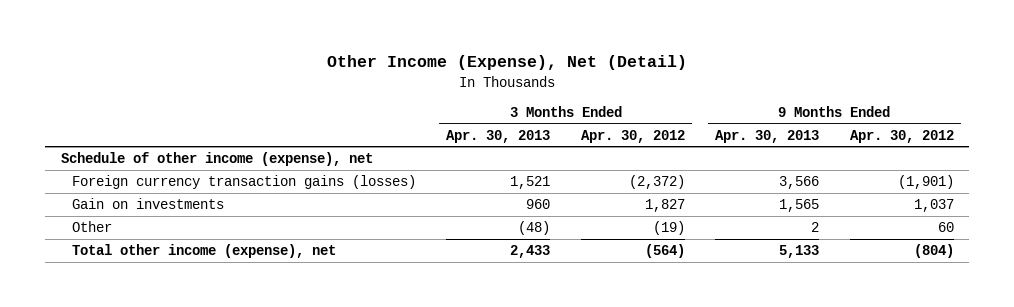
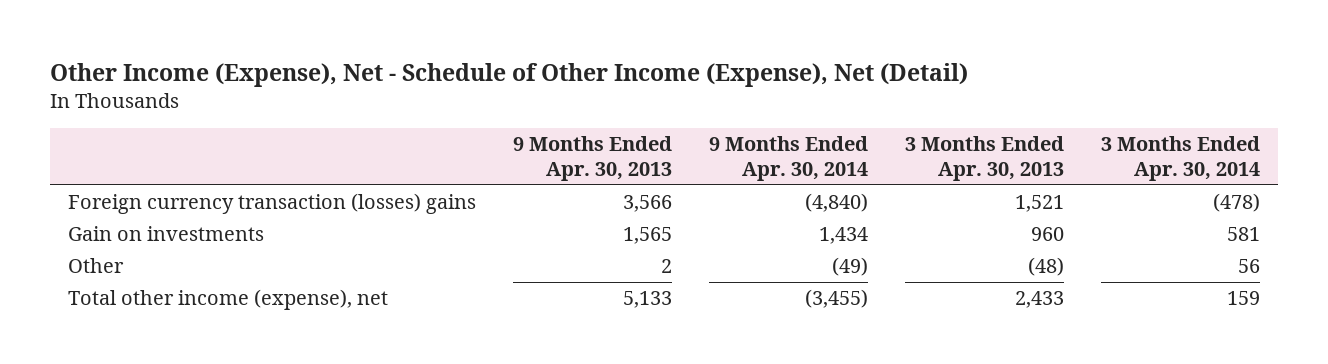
[327,55,688,71] Other Income (Expense), Net (Detail) -> [49,62,968,87] Other Income (Expense), Net - Schedule of Other Income (Expense), Net (Detail)
[580,129,685,143] Apr. 30, 2012 -> none
[849,129,954,143] Apr. 30, 2012 -> none
none -> [709,136,869,181] 9 Months Ended Apr. 30, 2014
none -> [1100,136,1260,181] 3 Months Ended Apr. 30, 2014
[60,152,373,167] Schedule of other income (expense), net -> none
[72,175,417,190] Foreign currency transaction gains (losses) -> [68,193,477,215] Foreign currency transaction (losses) gains

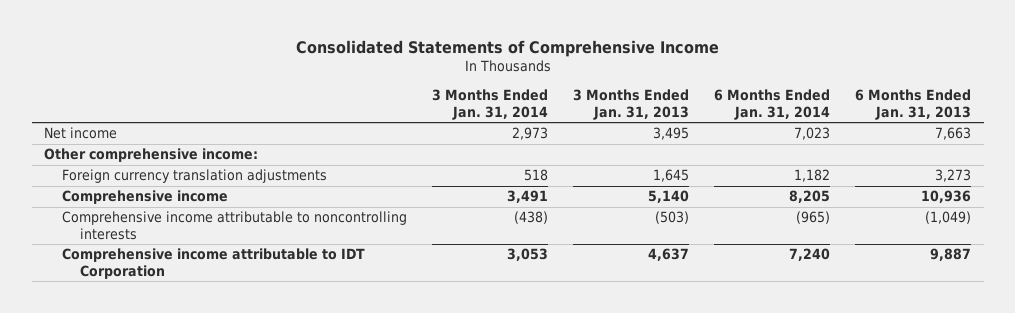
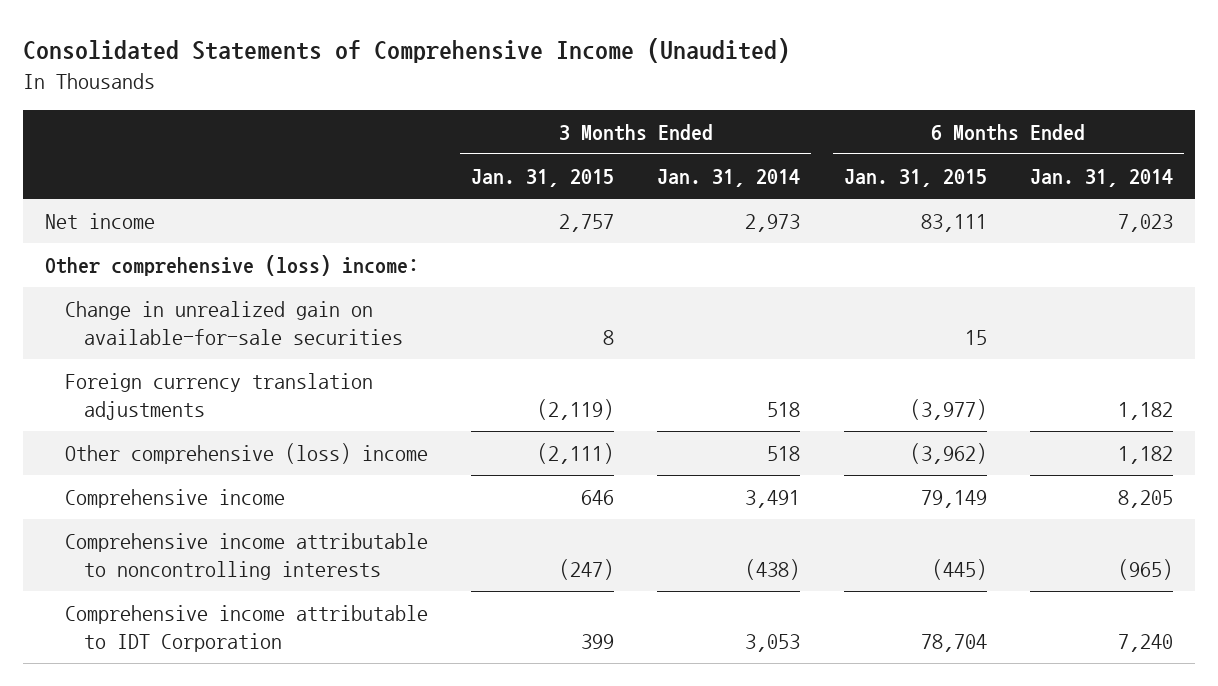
[295,39,719,57] Consolidated Statements of Comprehensive Income -> [23,37,791,63] Consolidated Statements of Comprehensive Income (Unaudited)
[573,89,690,121] 3 Months Ended Jan. 31, 2013 -> none
[855,89,972,121] 6 Months Ended Jan. 31, 2013 -> none
none -> [470,169,614,188] Jan. 31, 2015
none -> [843,169,987,188] Jan. 31, 2015
[44,148,259,163] Other comprehensive income: -> [45,255,420,277] Other comprehensive (loss) income:
none -> [64,301,403,345] Change in unrealized gain on available-for-sale securities
none -> [64,443,428,465] Other comprehensive (loss) income

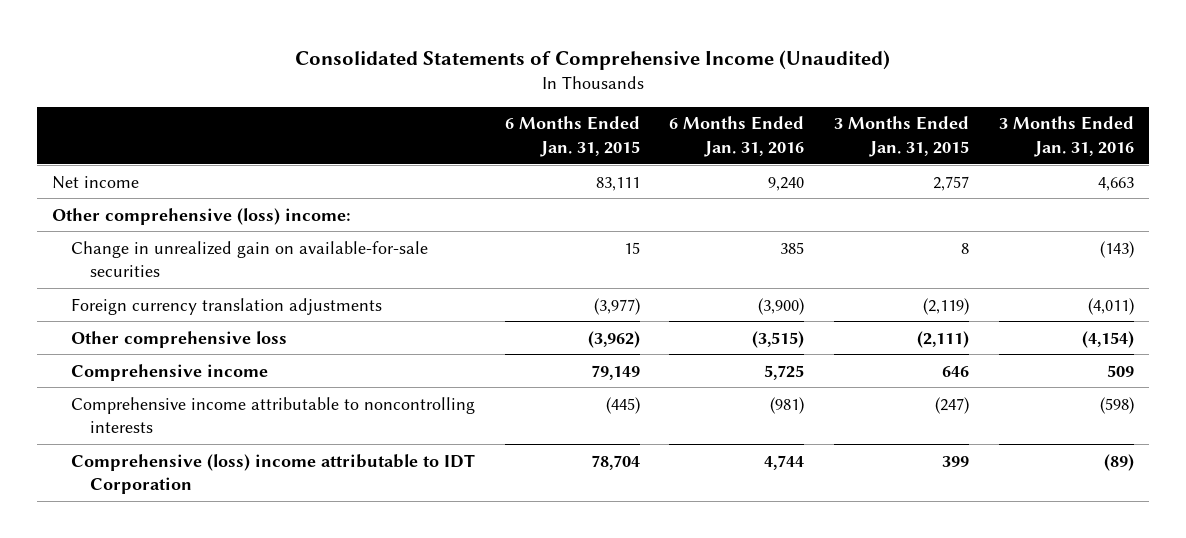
[657,169,801,188] Jan. 31, 2014 -> none
[1030,169,1174,188] Jan. 31, 2014 -> none
none -> [669,116,805,157] 6 Months Ended Jan. 31, 2016
none -> [999,116,1135,157] 3 Months Ended Jan. 31, 2016
[64,443,428,465] Other comprehensive (loss) income -> [70,330,287,348] Other comprehensive loss
[64,605,428,652] Comprehensive income attributable to IDT Corporation -> [70,453,475,494] Comprehensive (loss) income attributable to IDT Corporation

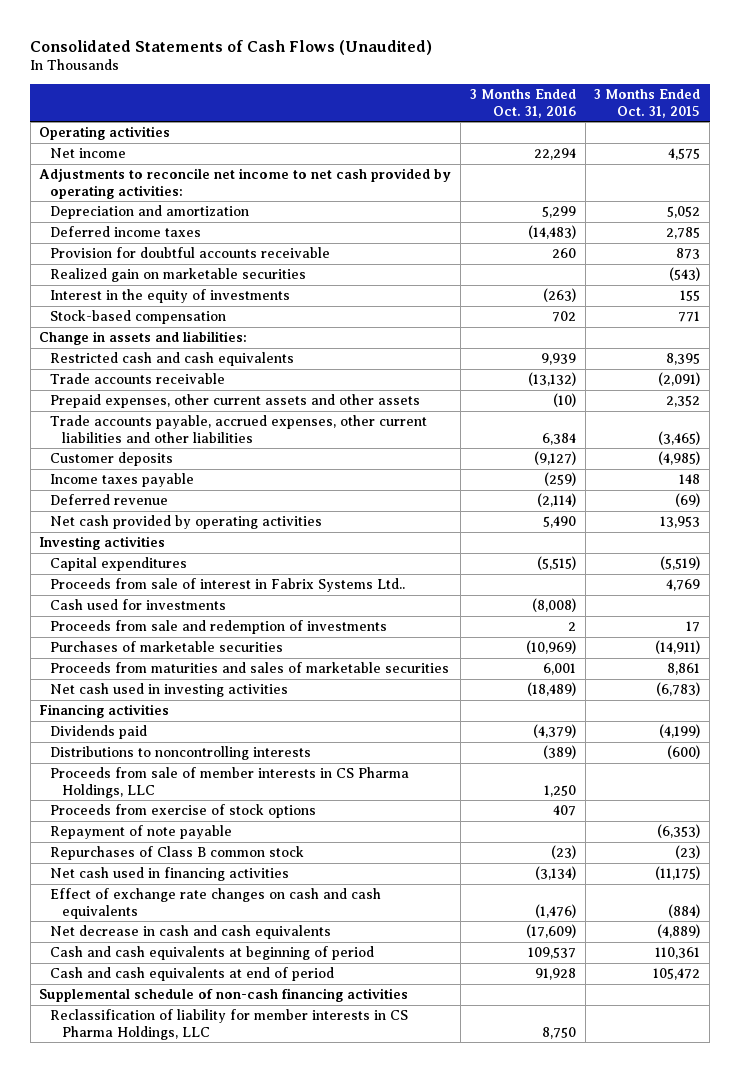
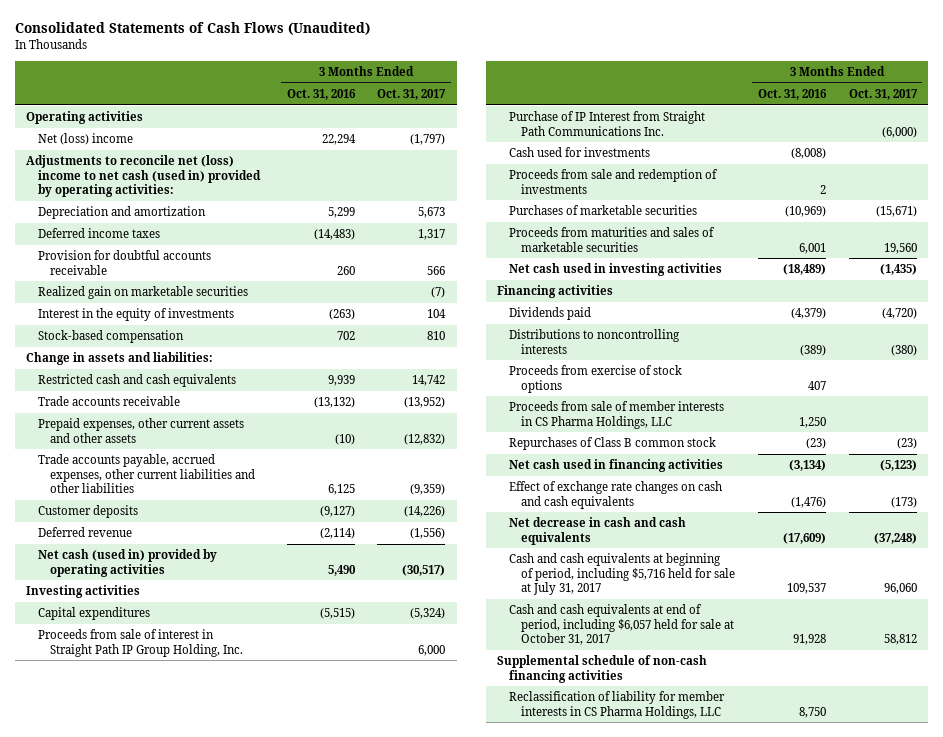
[594,89,701,118] 3 Months Ended Oct. 31, 2015 -> none
none -> [377,89,447,101] Oct. 31, 2017
[50,148,127,159] Net income -> [38,133,134,146] Net (loss) income
[39,168,452,199] Adjustments to reconcile net income to net cash provided by operating activities: -> [26,155,262,197] Adjustments to reconcile net (loss) income to net cash (used in) provided by operating activities:
[541,432,576,445] 6,384 -> [327,483,355,495] 6,125
[50,473,195,488] Income taxes payable -> none
[50,515,323,530] Net cash provided by operating activities -> [38,549,218,577] Net cash (used in) provided by operating activities
[50,578,406,593] Proceeds from sale of interest in Fabrix Systems Ltd.. -> none
none -> [38,629,243,657] Proceeds from sale of interest in Straight Path IP Group Holding, Inc.
none -> [509,111,706,136] Purchase of IP Interest from Straight Path Communications Inc.
[50,825,233,840] Repayment of note payable -> none
[50,767,410,798] Proceeds from sale of member interests in CS Pharma Holdings, LLC -> [509,401,725,429] Proceeds from sale of member interests in CS Pharma Holdings, LLC
[50,946,375,961] Cash and cash equivalents at beginning of period -> [509,553,736,595] Cash and cash equivalents at beginning of period, including $5,716 held for sale at July 31, 2017
[50,967,335,982] Cash and cash equivalents at end of period -> [509,604,735,645] Cash and cash equivalents at end of period, including $6,057 held for sale at October 31, 2017

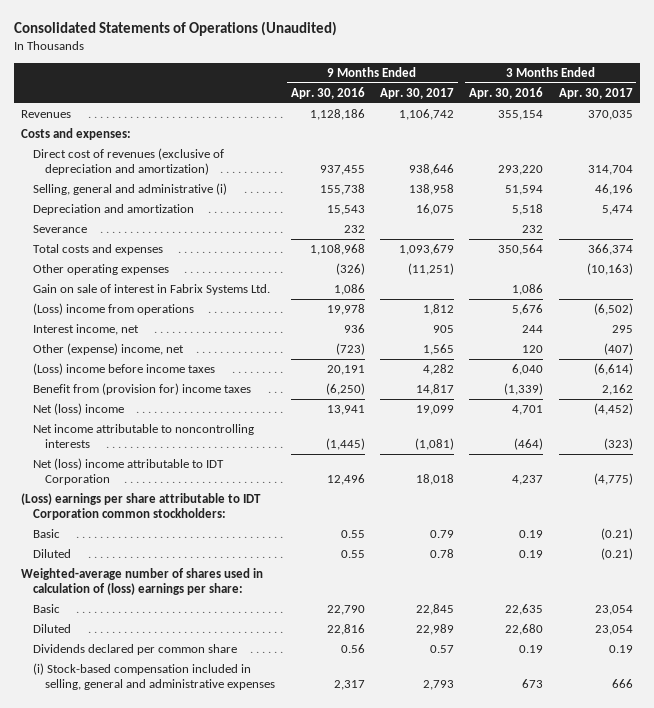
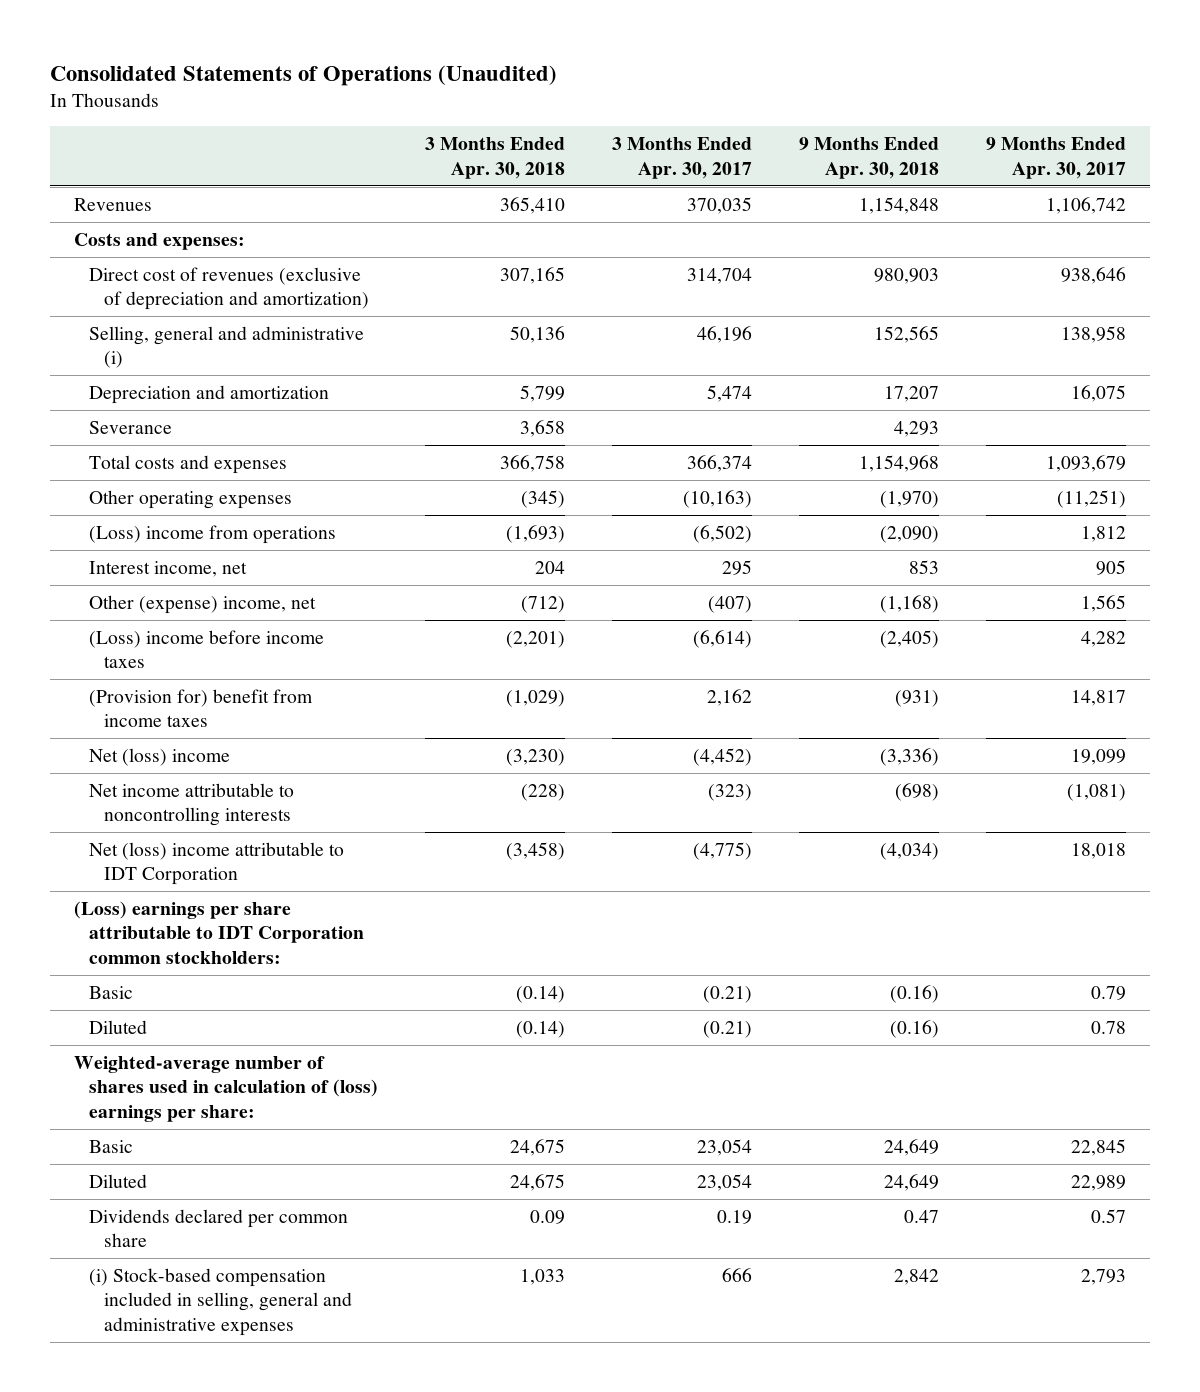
[290,86,365,99] Apr. 30, 2016 -> none
[469,86,544,99] Apr. 30, 2016 -> none
none -> [425,136,566,179] 3 Months Ended Apr. 30, 2018
none -> [799,136,940,179] 9 Months Ended Apr. 30, 2018
[33,284,271,296] Gain on sale of interest in Fabrix Systems Ltd. -> none
[33,383,252,396] Benefit from (provision for) income taxes -> [88,688,313,728] (Provision for) benefit from income taxes

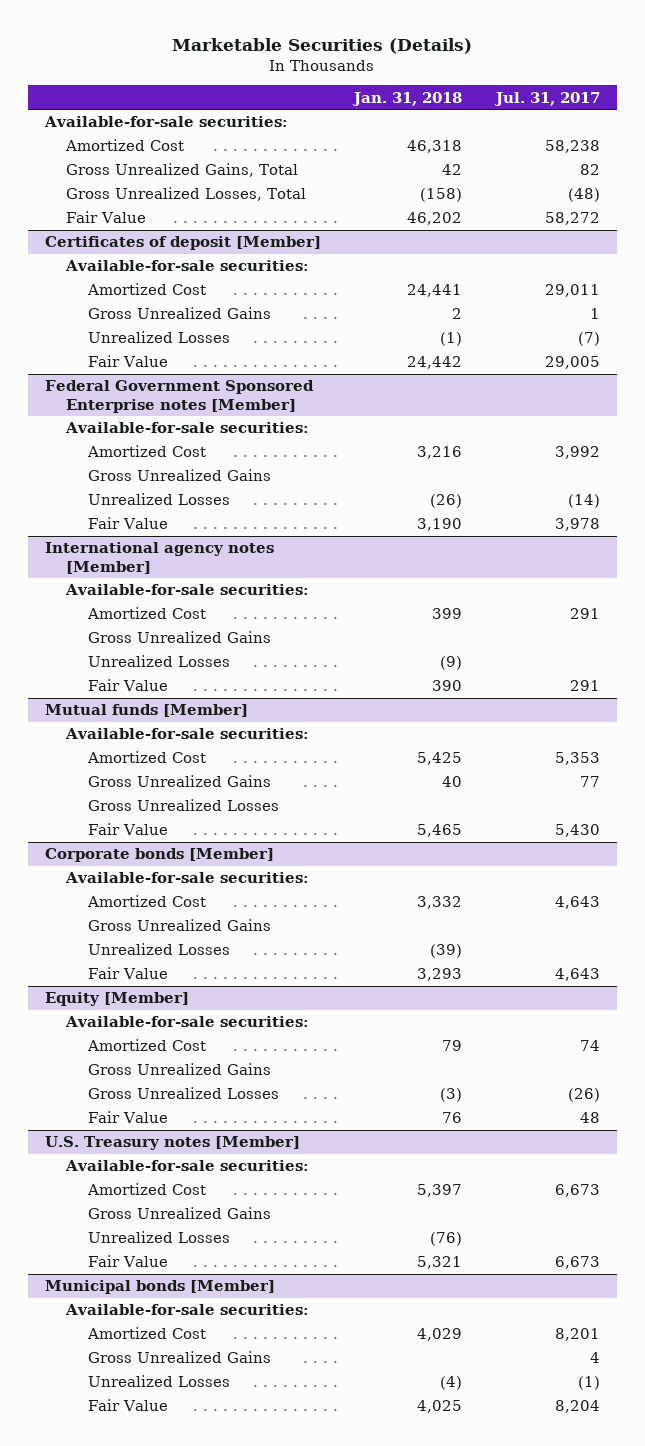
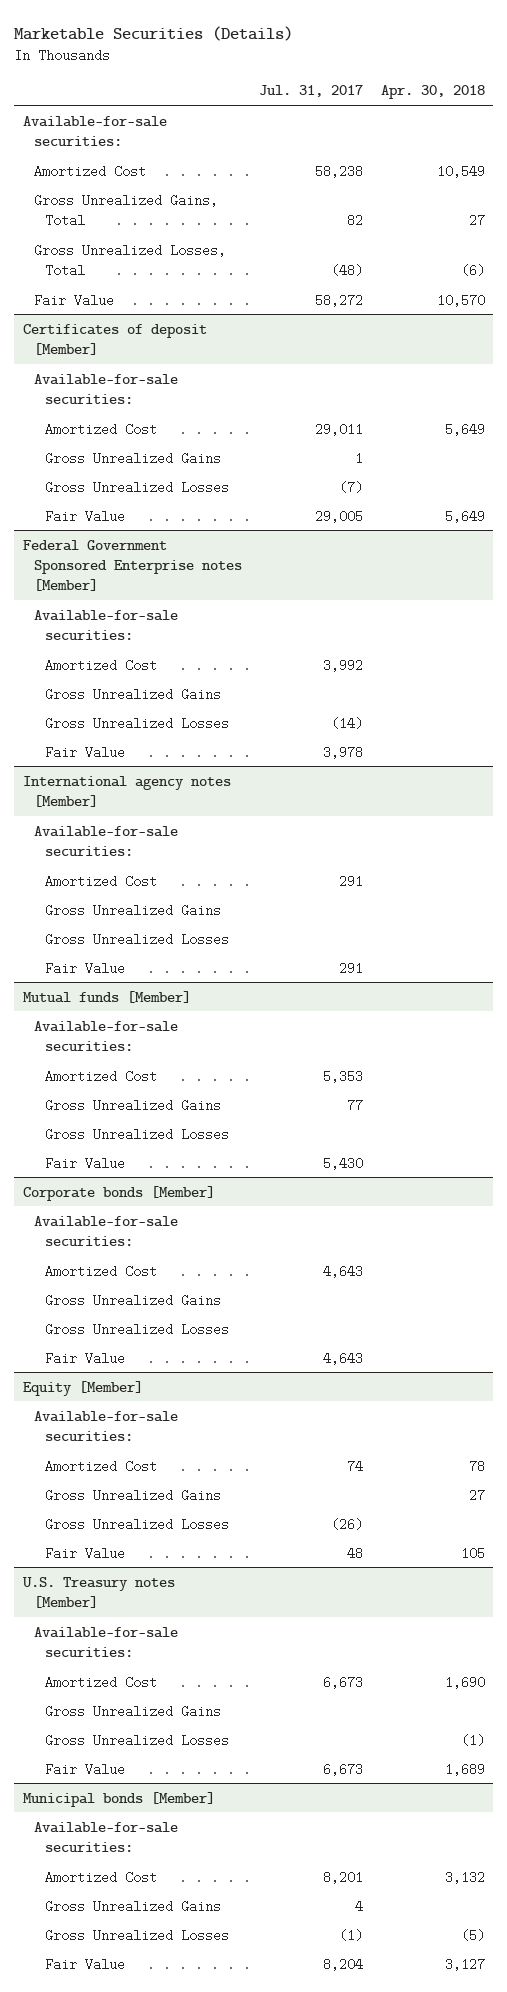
[352,91,463,106] Jan. 31, 2018 -> none
none -> [380,85,485,100] Apr. 30, 2018
[88,331,231,344] Unrealized Losses -> [45,480,230,494] Gross Unrealized Losses
[88,493,231,506] Unrealized Losses -> [45,716,230,730] Gross Unrealized Losses
[88,655,231,668] Unrealized Losses -> [45,932,230,946] Gross Unrealized Losses
[88,943,231,956] Unrealized Losses -> [45,1322,230,1336] Gross Unrealized Losses
[88,1231,231,1244] Unrealized Losses -> [45,1733,230,1747] Gross Unrealized Losses
[88,1375,231,1388] Unrealized Losses -> [45,1928,230,1942] Gross Unrealized Losses

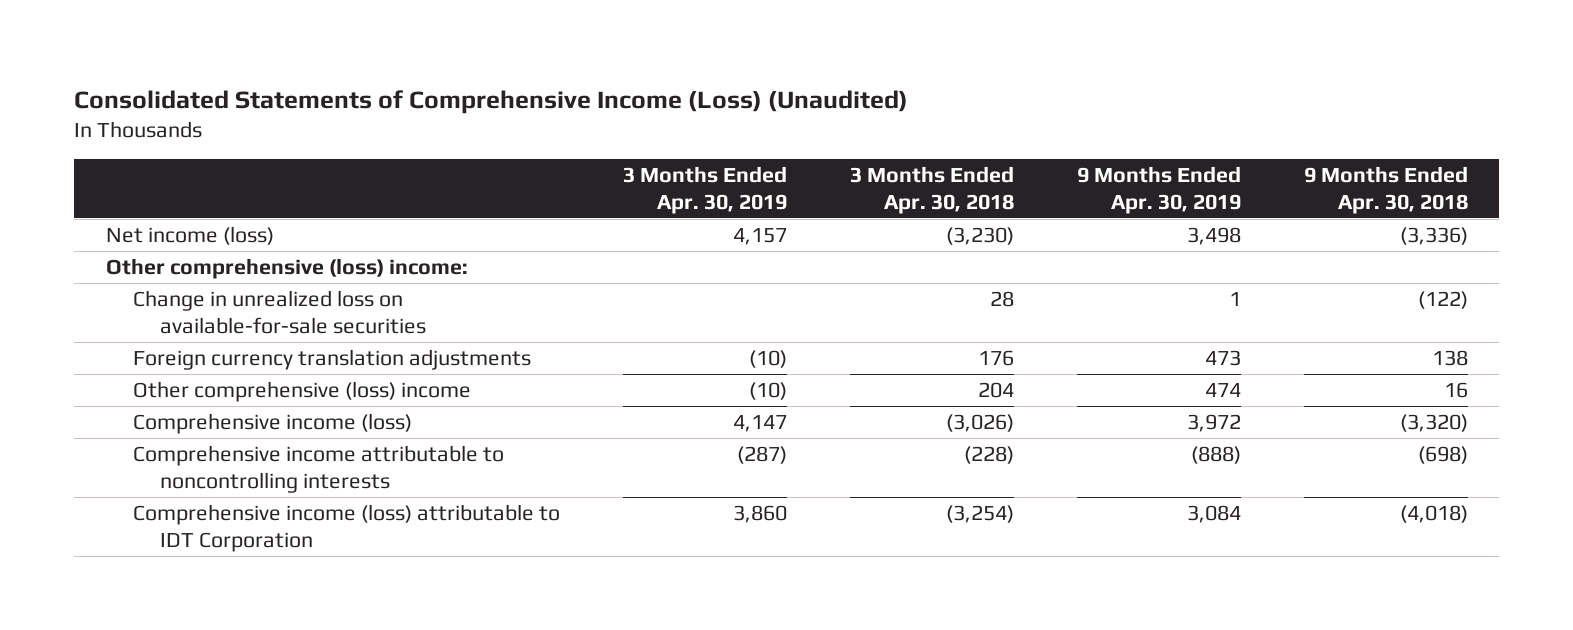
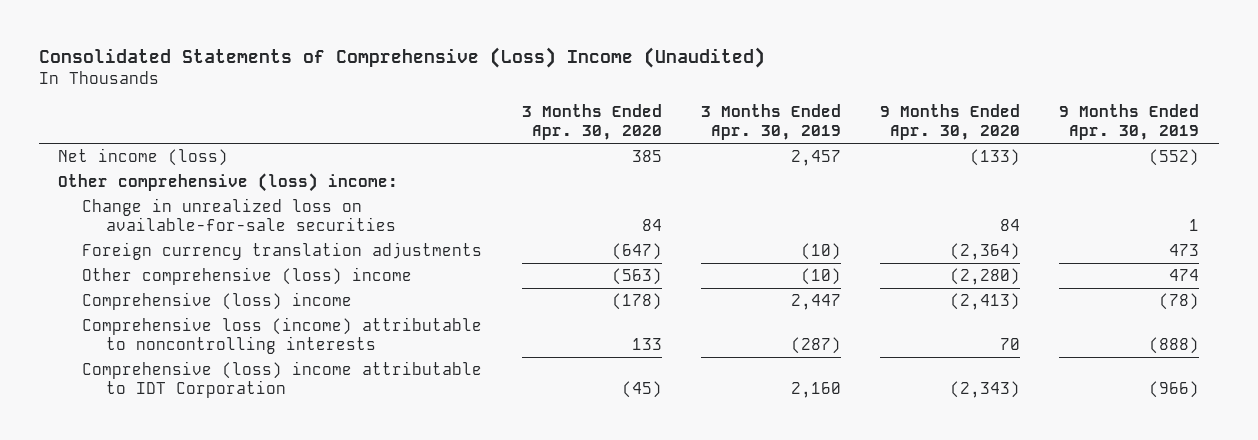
[74,89,909,114] Consolidated Statements of Comprehensive Income (Loss) (Unaudited) -> [38,47,765,69] Consolidated Statements of Comprehensive (Loss) Income (Unaudited)
[849,165,1014,214] 3 Months Ended Apr. 30, 2018 -> none
[1303,165,1468,214] 9 Months Ended Apr. 30, 2018 -> none
none -> [521,104,662,141] 3 Months Ended Apr. 30, 2020
none -> [880,104,1021,141] 9 Months Ended Apr. 30, 2020
[732,228,787,246] 4,157 -> [790,149,841,166] 2,457
[1186,227,1241,246] 3,498 -> [1149,148,1200,166] (552)
[132,413,412,435] Comprehensive income (loss) -> [82,291,353,310] Comprehensive (loss) income
[732,415,787,433] 4,147 -> [790,293,841,310] 2,447
[1186,414,1241,433] 3,972 -> [1159,292,1200,310] (78)
[132,445,504,494] Comprehensive income attributable to noncontrolling interests -> [82,316,483,354] Comprehensive loss (income) attributable to noncontrolling interests
[132,504,560,553] Comprehensive income (loss) attributable to IDT Corporation -> [82,360,483,398] Comprehensive (loss) income attributable to IDT Corporation
[732,505,787,524] 3,860 -> [790,381,841,398] 2,160
[1186,505,1241,524] 3,084 -> [1149,380,1200,398] (966)

